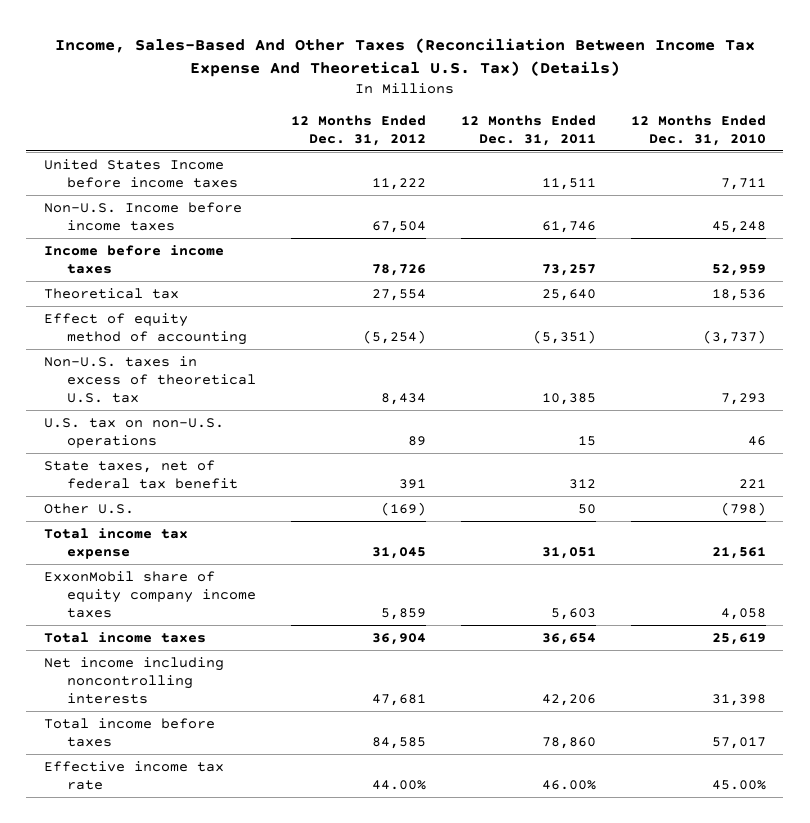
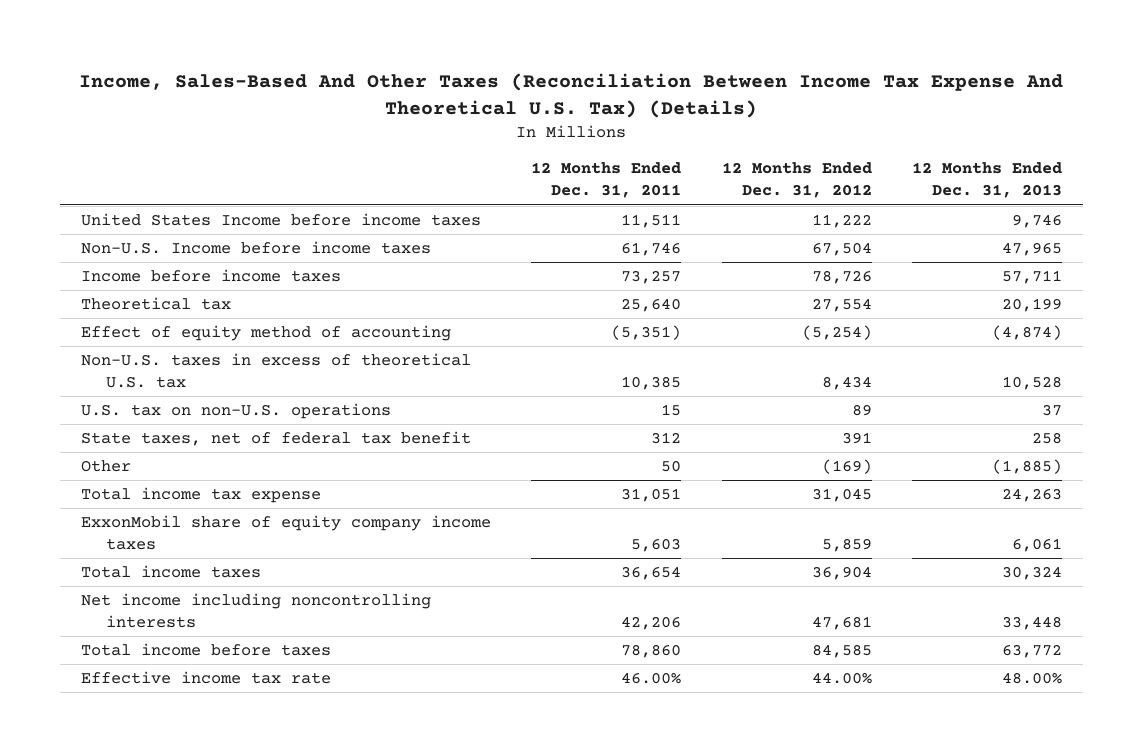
[630,114,766,146] 12 Months Ended Dec. 31, 2010 -> none
none -> [912,162,1063,199] 12 Months Ended Dec. 31, 2013
[43,503,134,515] Other U.S. -> [80,460,131,473] Other

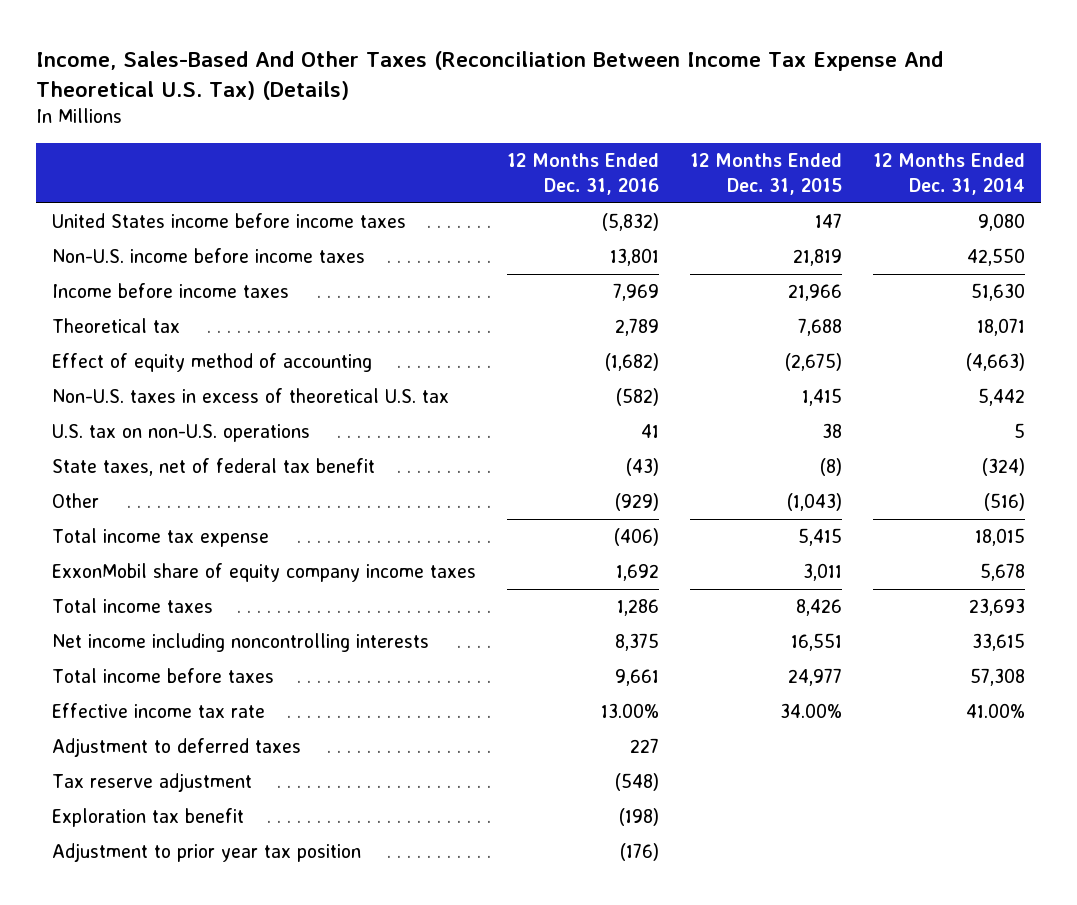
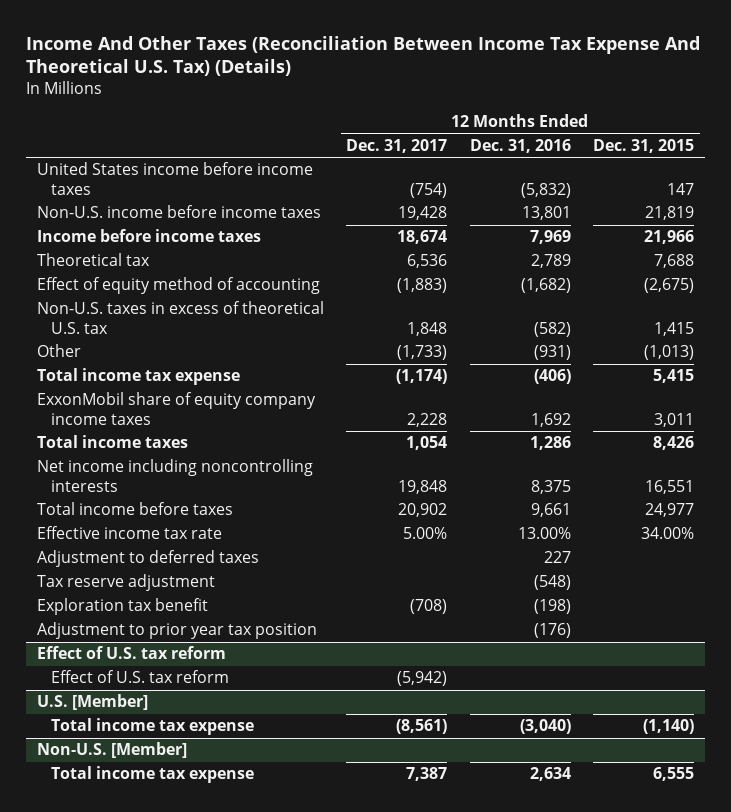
[36,50,944,101] Income, Sales-Based And Other Taxes (Reconciliation Between Income Tax Expense And Theoretical U.S. Tax) (Details) -> [25,35,700,77] Income And Other Taxes (Reconciliation Between Income Tax Expense And Theoretical U.S. Tax) (Details)
[873,153,1026,196] 12 Months Ended Dec. 31, 2014 -> none
none -> [346,138,448,153] Dec. 31, 2017
[51,424,310,443] U.S. tax on non-U.S. operations -> none
[51,458,375,477] State taxes, net of federal tax benefit -> none
[614,493,659,512] (929) -> [533,345,571,361] (931)
[786,493,842,512] (1,043) -> [644,345,695,361] (1,013)
none -> [37,646,227,660] Effect of U.S. tax reform
none -> [50,670,229,684] Effect of U.S. tax reform
none -> [37,694,149,711] U.S. [Member]
none -> [50,718,254,736] Total income tax expense
none -> [37,742,188,759] Non-U.S. [Member]
none -> [50,766,254,784] Total income tax expense

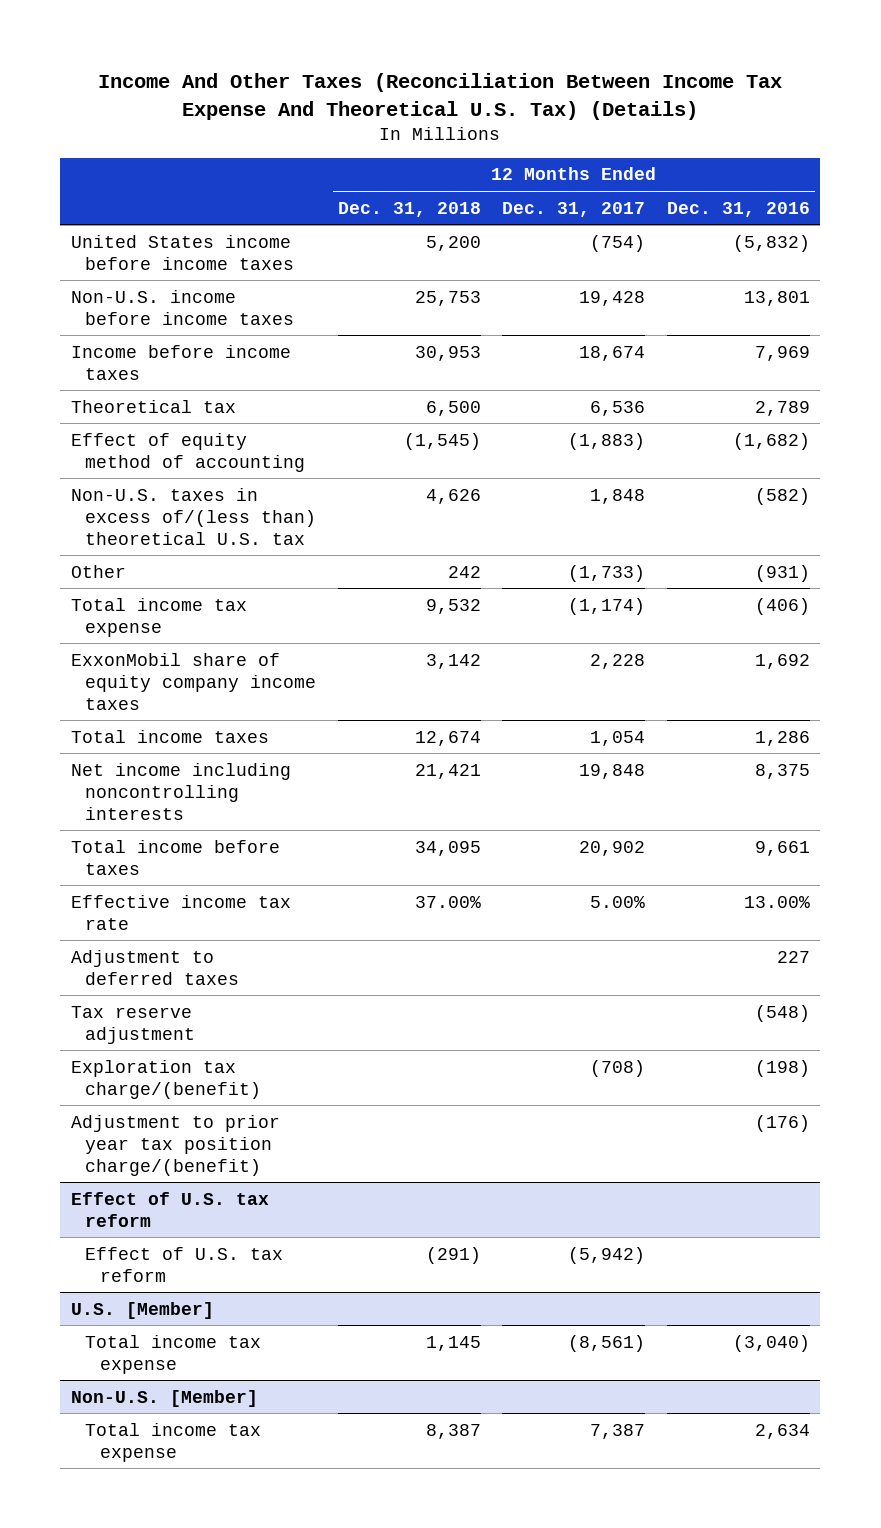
[593,138,695,153] Dec. 31, 2015 -> none
none -> [337,201,481,217] Dec. 31, 2018
[37,301,325,334] Non-U.S. taxes in excess of theoretical U.S. tax -> [70,487,317,545] Non-U.S. taxes in excess of/(less than) theoretical U.S. tax
[37,598,209,616] Exploration tax benefit -> [70,1059,262,1099] Exploration tax charge/(benefit)
[37,622,318,640] Adjustment to prior year tax position -> [70,1114,280,1176] Adjustment to prior year tax position charge/(benefit)

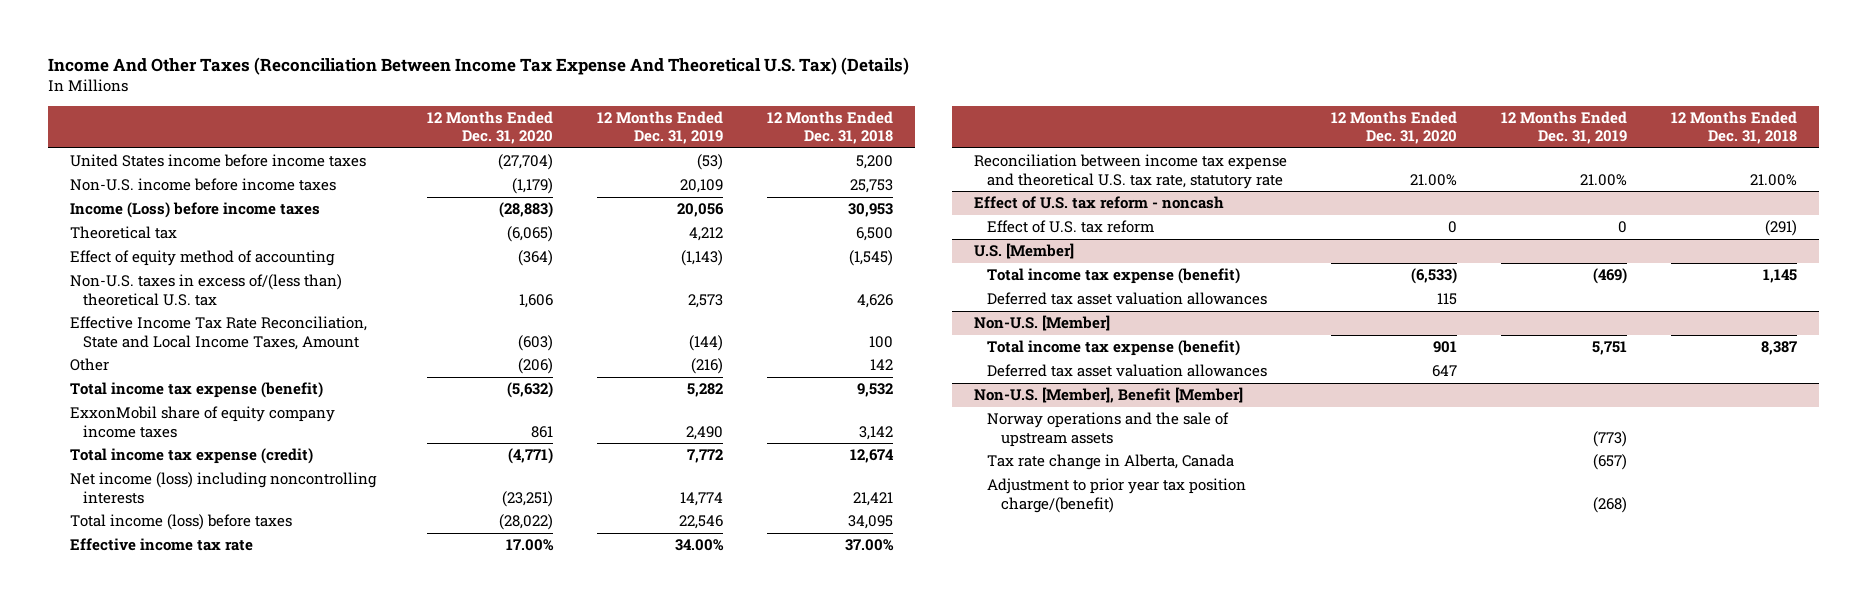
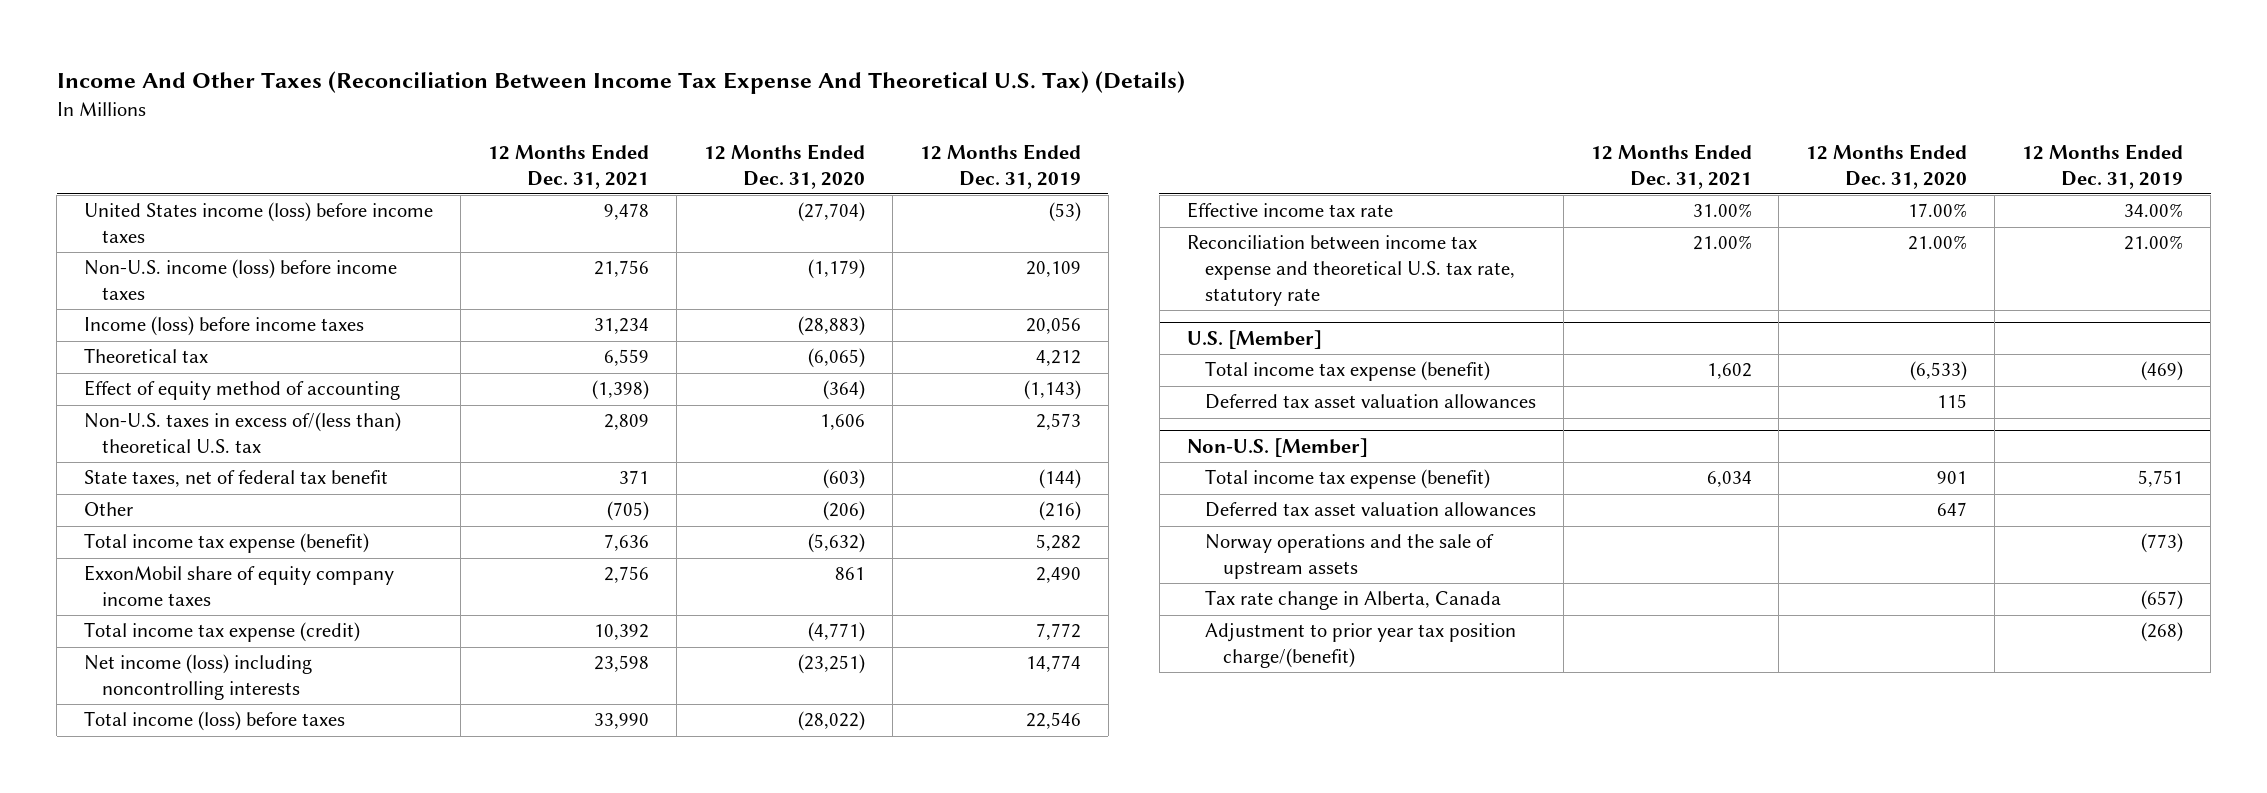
[766,110,893,145] 12 Months Ended Dec. 31, 2018 -> none
none -> [488,143,650,189] 12 Months Ended Dec. 31, 2021
[69,154,366,168] United States income before income taxes -> [84,202,434,244] United States income (loss) before income taxes
[69,178,336,192] Non-U.S. income before income taxes -> [84,259,398,301] Non-U.S. income (loss) before income taxes
[69,202,320,219] Income (Loss) before income taxes -> [84,316,365,337] Income (loss) before income taxes
[69,316,367,350] Effective Income Tax Rate Reconciliation, State and Local Income Taxes, Amount -> [84,470,389,488] State taxes, net of federal tax benefit
[973,196,1224,210] Effect of U.S. tax reform - noncash -> none
[987,220,1155,234] Effect of U.S. tax reform -> none
[973,387,1243,404] Non-U.S. [Member], Benefit [Member] -> none

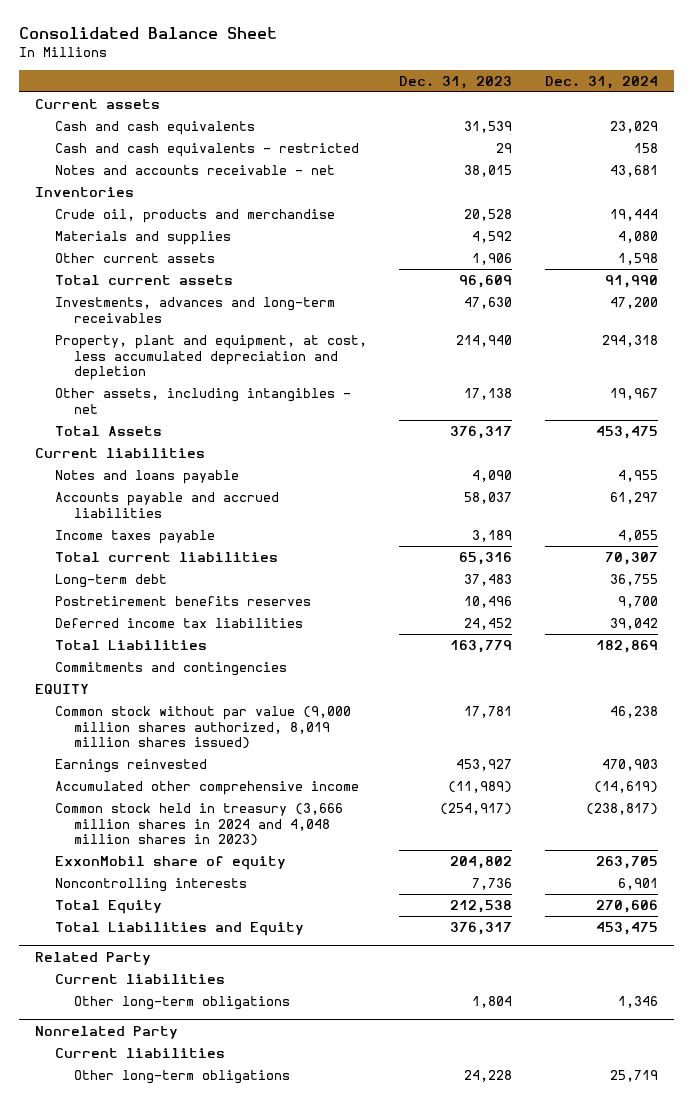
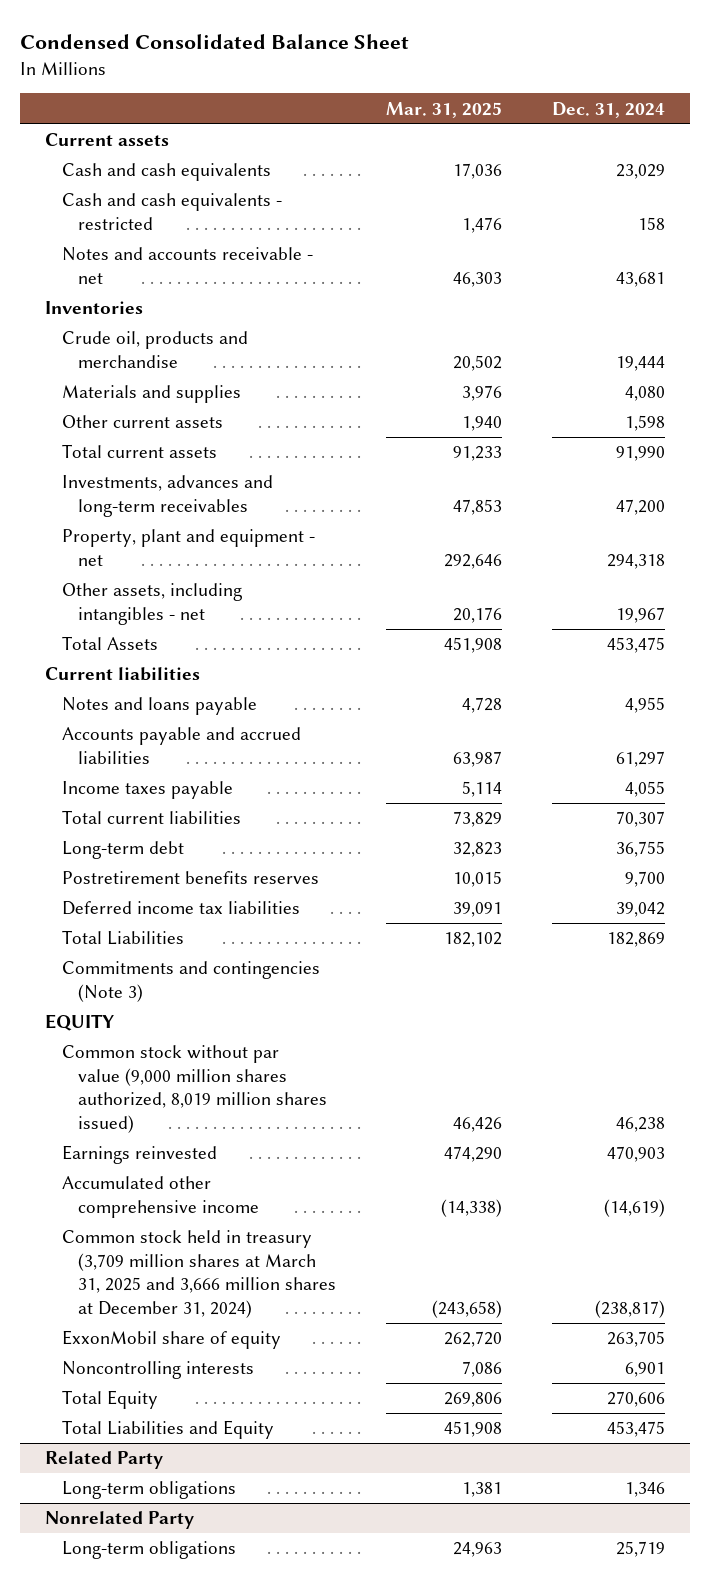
[18,27,277,40] Consolidated Balance Sheet -> [20,34,410,50] Condensed Consolidated Balance Sheet
[399,75,513,89] Dec. 31, 2023 -> none
none -> [386,101,503,118] Mar. 31, 2025
[54,334,367,381] Property, plant and equipment, at cost, less accumulated depreciation and depletion -> [61,529,315,566] Property, plant and equipment - net
[54,661,287,676] Commitments and contingencies -> [61,961,320,1002] Commitments and contingencies (Note 3)
[54,802,343,847] Common stock held in treasury (3,666 million shares in 2024 and 4,048 million shares in 2023) -> [61,1230,337,1318] Common stock held in treasury (3,709 million shares at March 31, 2025 and 3,666 million shares at December 31, 2024)
[54,973,225,984] Current liabilities -> none
[73,995,290,1010] Other long-term obligations -> [61,1481,236,1500] Long-term obligations
[54,1047,225,1058] Current liabilities -> none
[73,1069,290,1084] Other long-term obligations -> [61,1541,236,1560] Long-term obligations

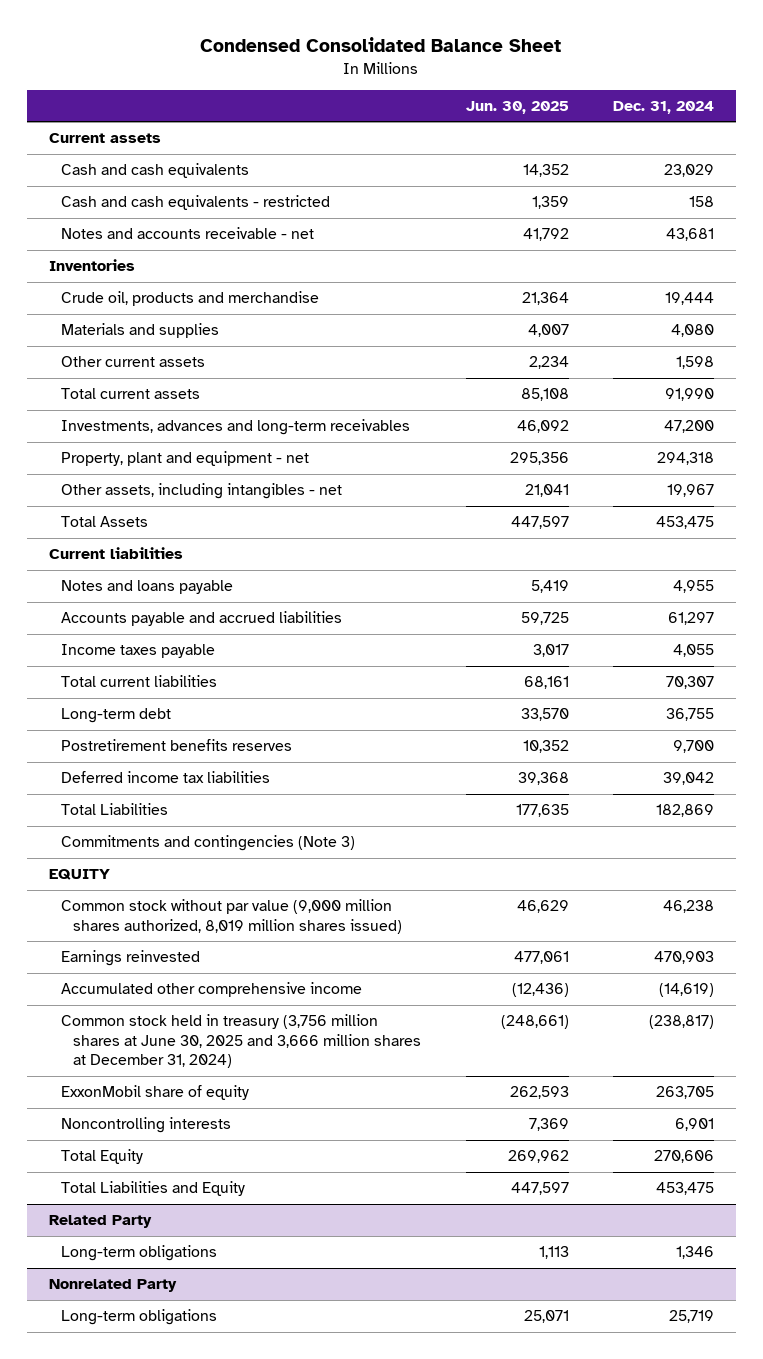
[386,101,503,118] Mar. 31, 2025 -> none
none -> [465,101,569,115] Jun. 30, 2025
[61,1230,337,1318] Common stock held in treasury (3,709 million shares at March 31, 2025 and 3,666 million shares at December 31, 2024) -> [61,1014,422,1069] Common stock held in treasury (3,756 million shares at June 30, 2025 and 3,666 million shares at December 31, 2024)

